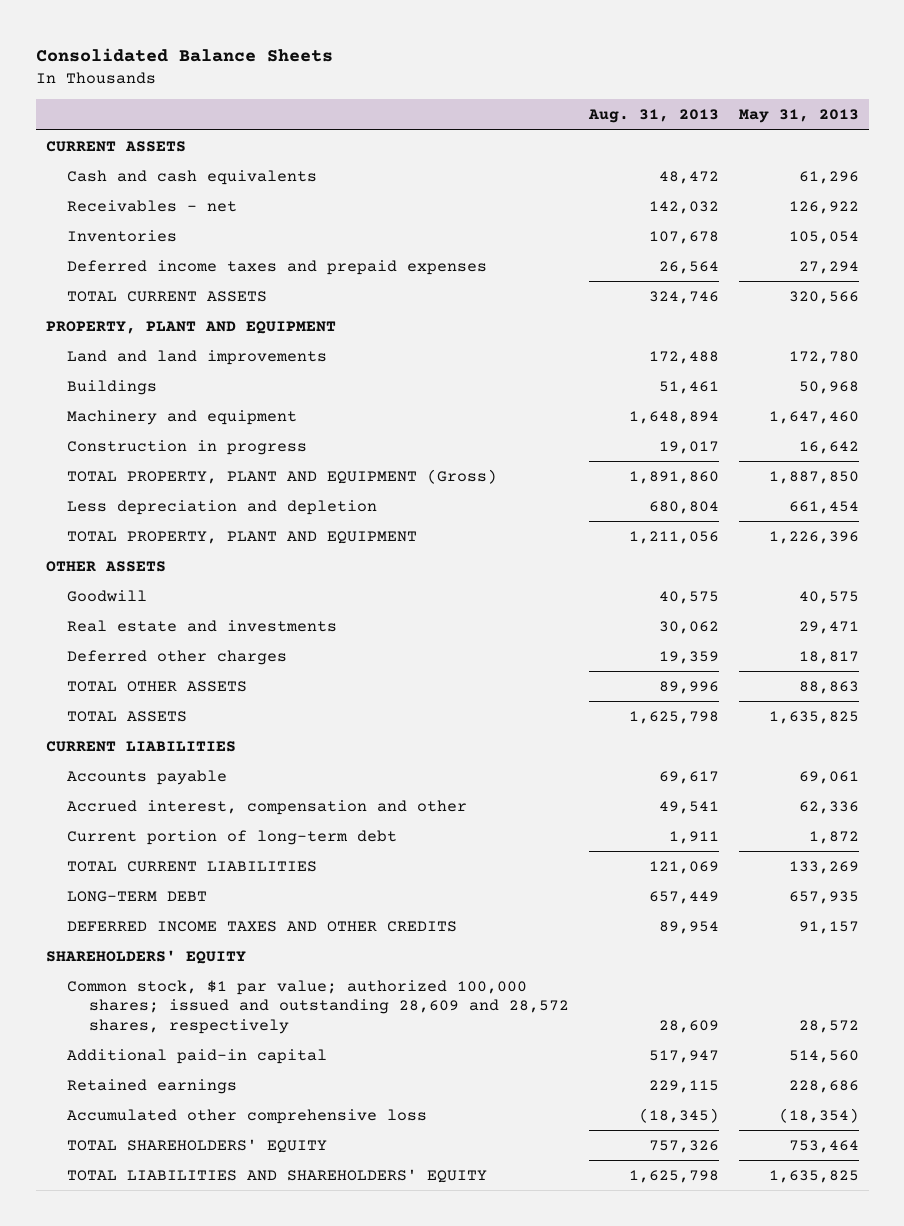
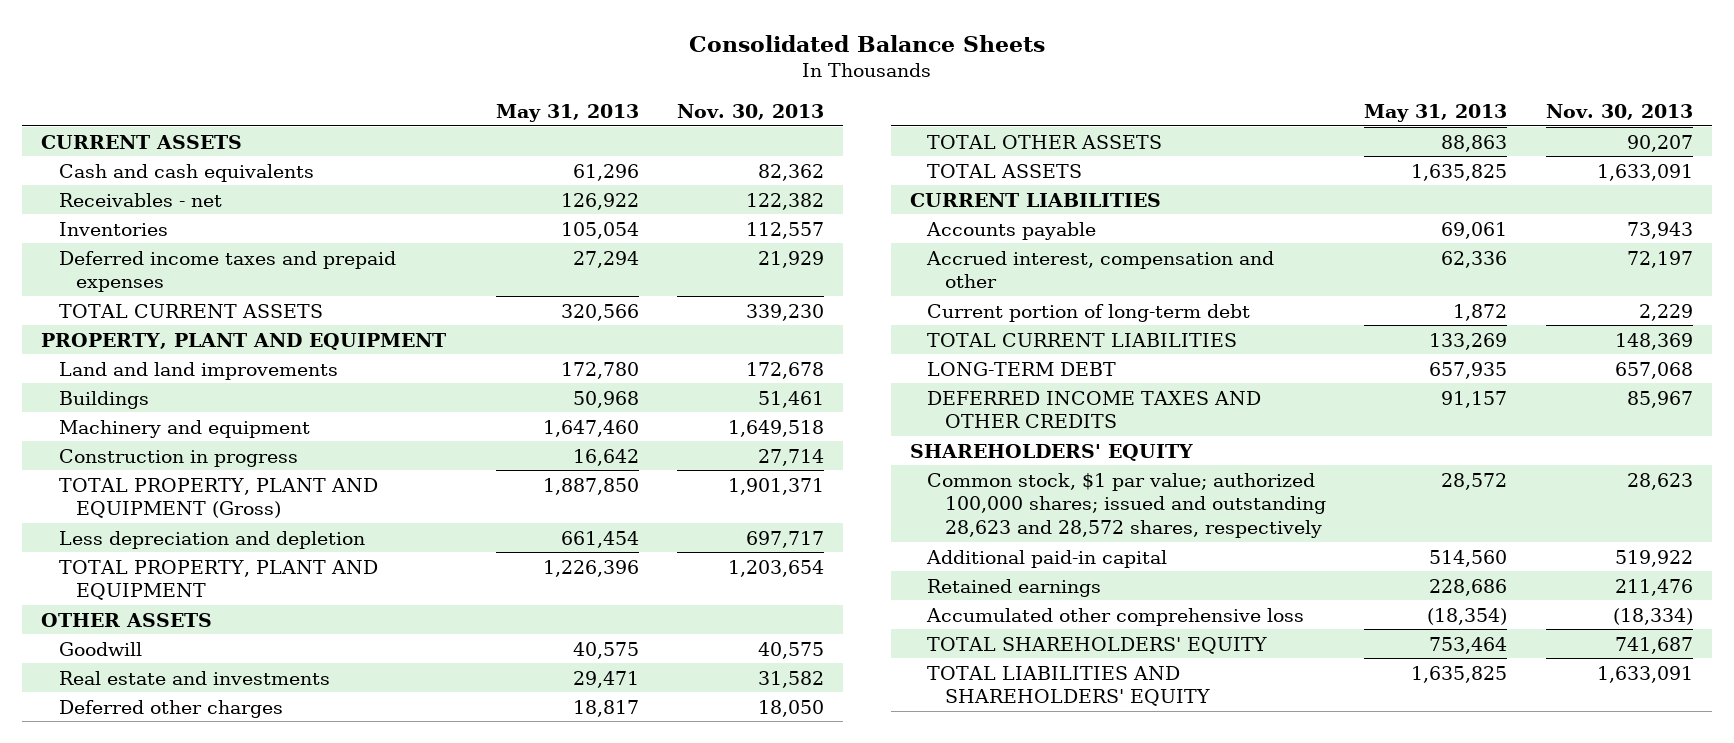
[587,109,719,124] Aug. 31, 2013 -> none
none -> [677,104,825,121] Nov. 30, 2013
[67,979,570,1034] Common stock, $1 par value; authorized 100,000 shares; issued and outstanding 28,609 and 28,572 shares, respectively -> [927,472,1327,539] Common stock, $1 par value; authorized 100,000 shares; issued and outstanding 28,623 and 28,572 shares, respectively

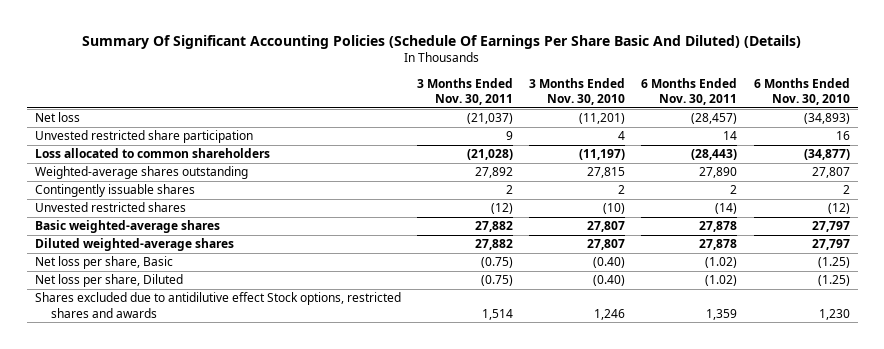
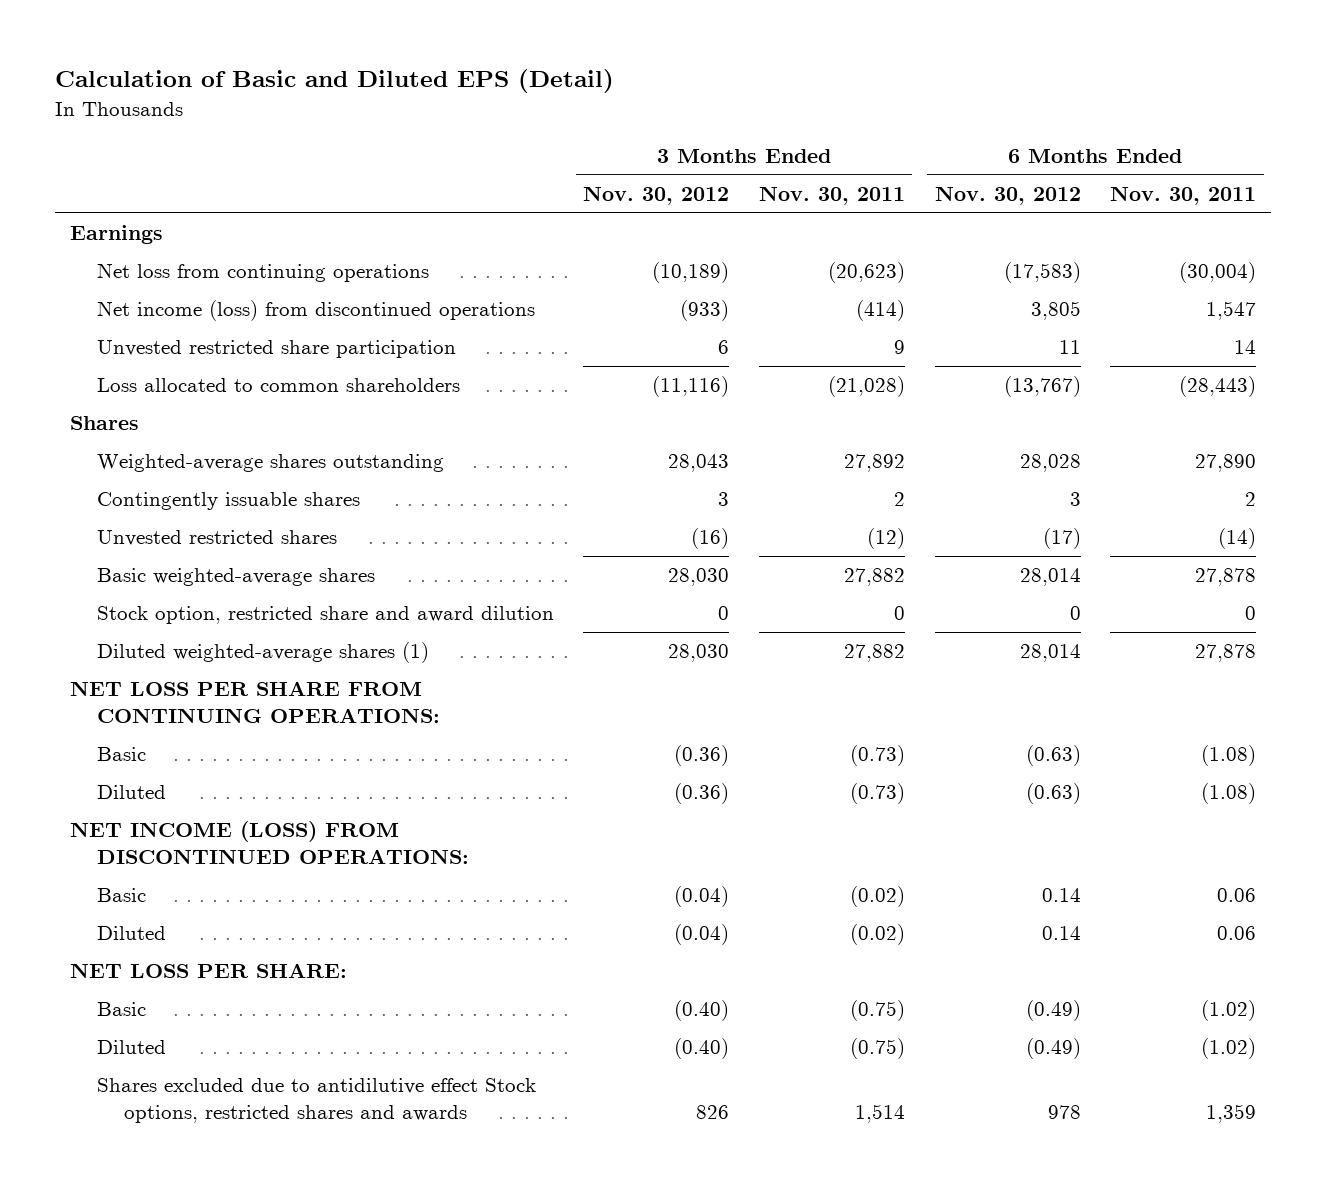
[82,34,802,49] Summary Of Significant Accounting Policies (Schedule Of Earnings Per Share Basic And Diluted) (Details) -> [54,69,614,94] Calculation of Basic and Diluted EPS (Detail)
[529,77,626,106] 3 Months Ended Nov. 30, 2010 -> none
[753,77,850,106] 6 Months Ended Nov. 30, 2010 -> none
none -> [583,185,730,205] Nov. 30, 2012
none -> [934,185,1081,205] Nov. 30, 2012
[34,112,80,123] Net loss -> none
none -> [69,225,163,245] Earnings
none -> [96,263,429,283] Net loss from continuing operations
none -> [96,300,535,322] Net income (loss) from discontinued operations
none -> [69,416,139,431] Shares
none -> [96,606,554,625] Stock option, restricted share and award dilution
[34,238,234,252] Diluted weighted-average shares -> [96,642,429,664] Diluted weighted-average shares (1)
none -> [69,681,440,724] NET LOSS PER SHARE FROM CONTINUING OPERATIONS:
none -> [96,747,146,762] Basic
none -> [96,785,166,800] Diluted
none -> [69,821,469,865] NET INCOME (LOSS) FROM DISCONTINUED OPERATIONS:
none -> [96,888,146,903] Basic
none -> [96,926,166,941] Diluted
none -> [69,963,347,979] NET LOSS PER SHARE:
[34,256,173,270] Net loss per share, Basic -> [96,1002,146,1017] Basic
[34,274,183,288] Net loss per share, Diluted -> [96,1040,166,1055] Diluted

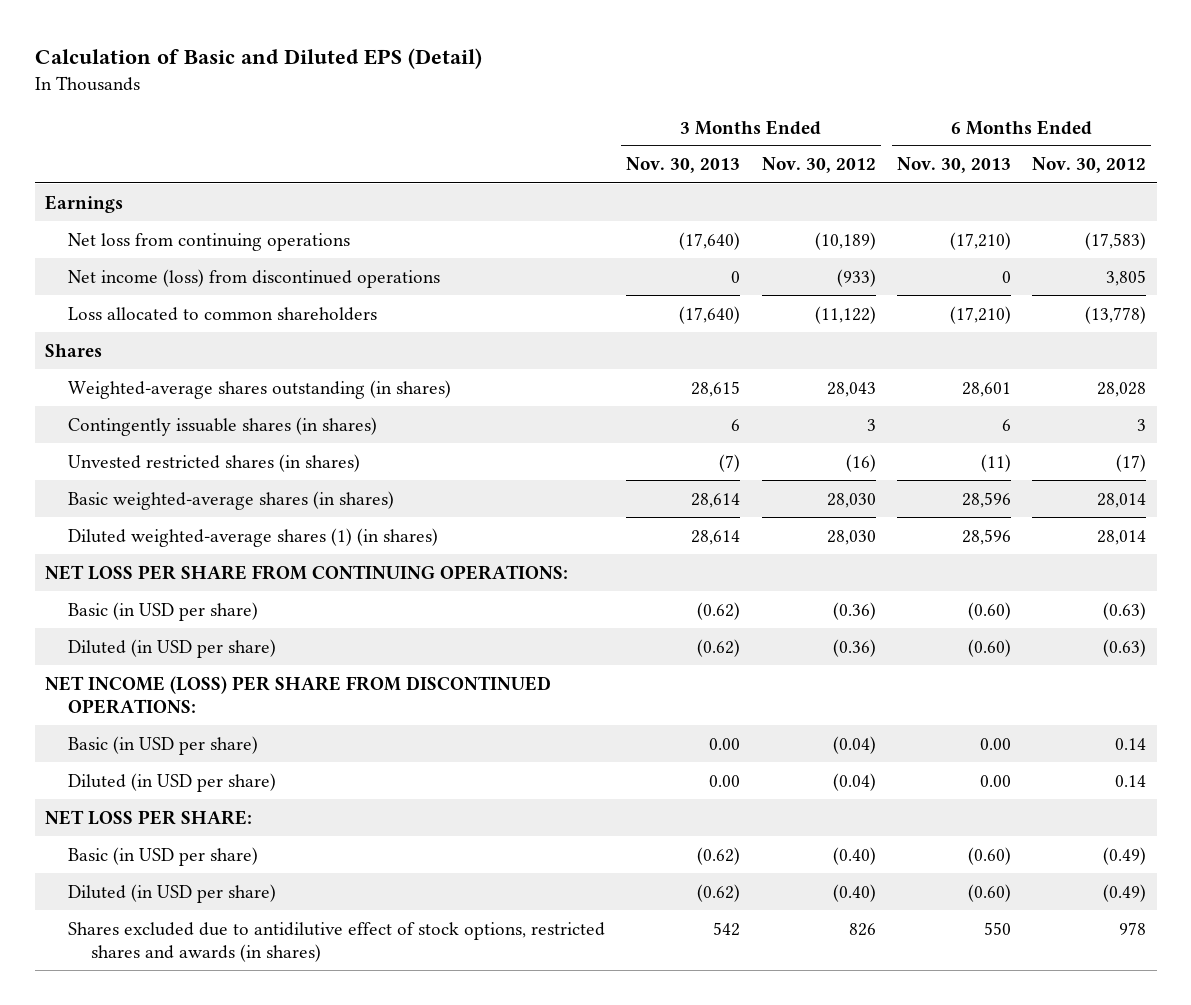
[759,185,906,205] Nov. 30, 2011 -> none
[1110,185,1257,205] Nov. 30, 2011 -> none
none -> [626,157,741,174] Nov. 30, 2013
none -> [896,157,1011,174] Nov. 30, 2013
[96,340,456,359] Unvested restricted share participation -> none
[652,376,730,398] (11,116) -> [814,305,876,324] (11,122)
[1003,376,1081,398] (13,767) -> [1085,305,1147,324] (13,778)
[96,606,554,625] Stock option, restricted share and award dilution -> none
[96,454,444,473] Weighted-average shares outstanding -> [68,379,452,399] Weighted-average shares outstanding (in shares)
[96,492,360,511] Contingently issuable shares -> [68,416,378,436] Contingently issuable shares (in shares)
[96,530,337,547] Unvested restricted shares -> [68,453,361,472] Unvested restricted shares (in shares)
[96,568,375,587] Basic weighted-average shares -> [68,490,395,510] Basic weighted-average shares (in shares)
[96,642,429,664] Diluted weighted-average shares (1) -> [68,527,439,547] Diluted weighted-average shares (1) (in shares)
[96,747,146,762] Basic -> [68,601,259,621] Basic (in USD per share)
[96,785,166,800] Diluted -> [68,638,277,658] Diluted (in USD per share)
[69,821,469,865] NET INCOME (LOSS) FROM DISCONTINUED OPERATIONS: -> [45,675,552,714] NET INCOME (LOSS) PER SHARE FROM DISCONTINUED OPERATIONS:
[96,888,146,903] Basic -> [68,735,259,755] Basic (in USD per share)
[96,926,166,941] Diluted -> [68,772,277,792] Diluted (in USD per share)
[96,1002,146,1017] Basic -> [68,846,259,866] Basic (in USD per share)
[96,1040,166,1055] Diluted -> [68,883,277,903] Diluted (in USD per share)
[96,1078,536,1124] Shares excluded due to antidilutive effect Stock options, restricted shares and awards -> [68,921,606,962] Shares excluded due to antidilutive effect of stock options, restricted shares and awards (in shares)

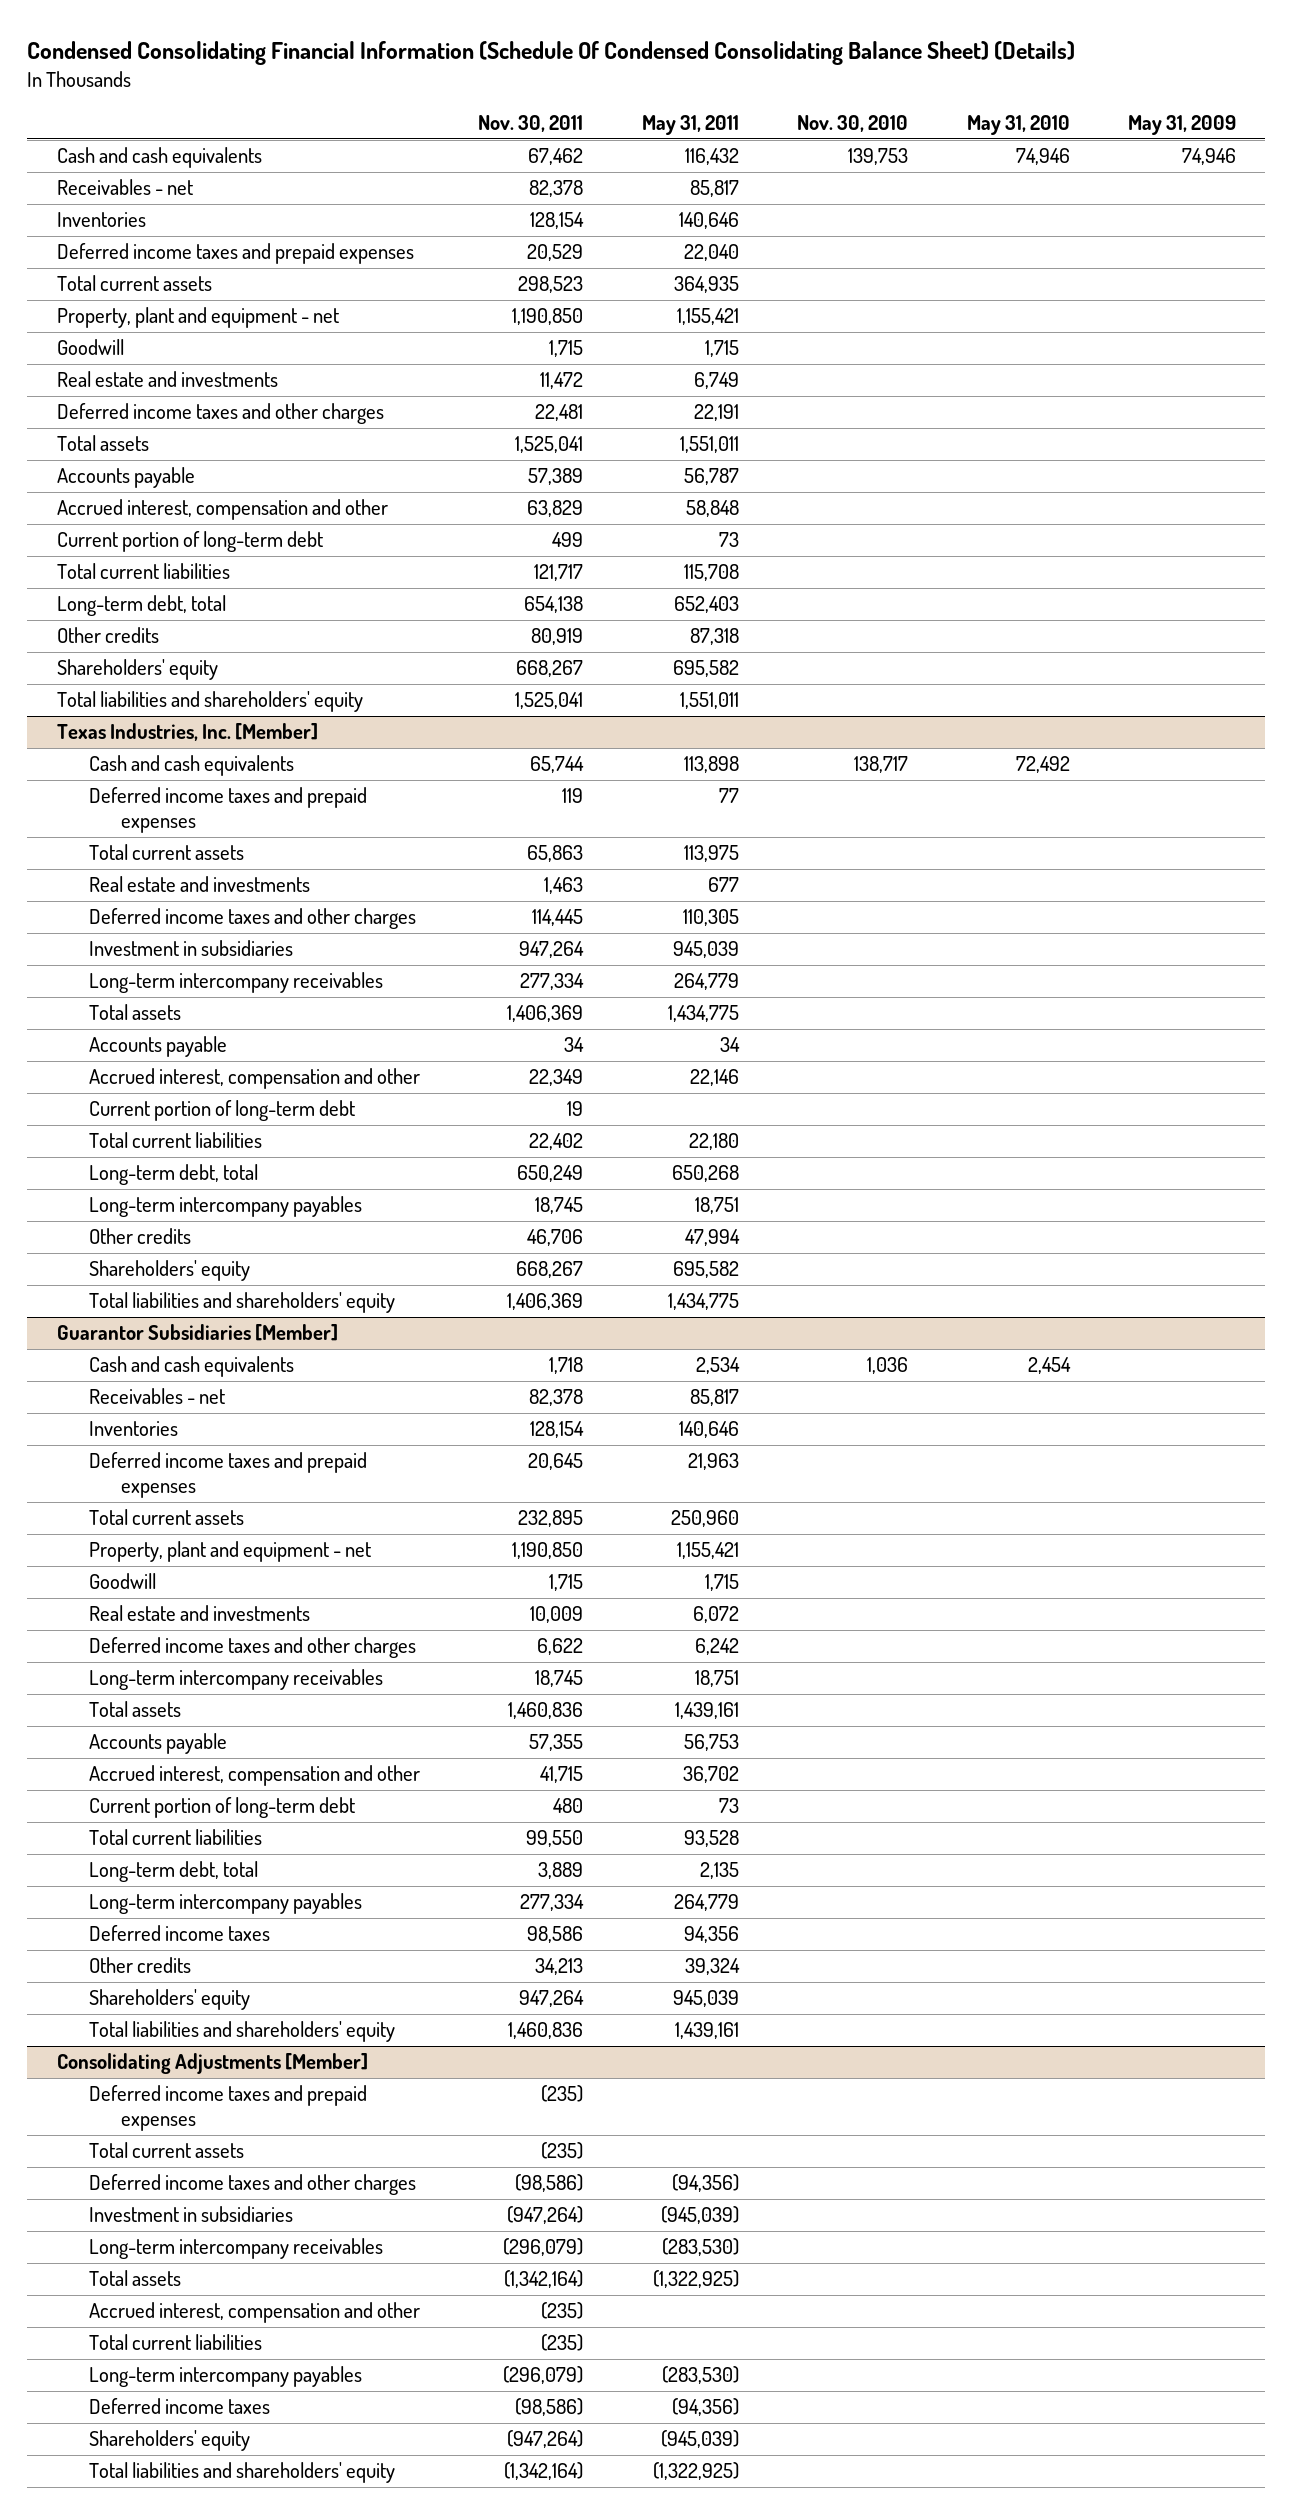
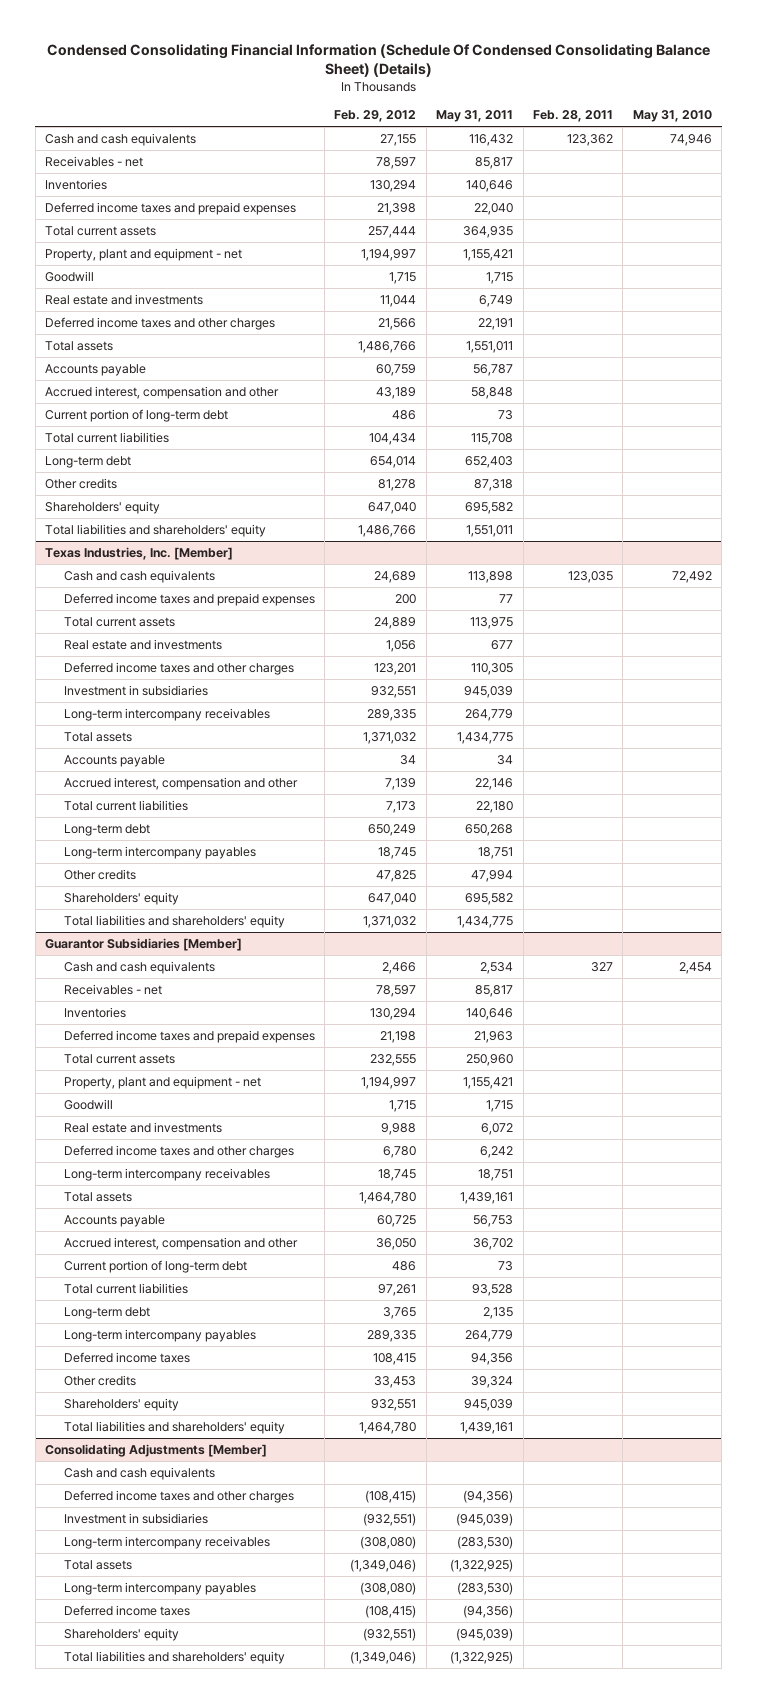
[478,115,584,133] Nov. 30, 2011 -> none
[797,115,909,133] Nov. 30, 2010 -> none
[1128,115,1237,136] May 31, 2009 -> none
none -> [334,110,417,123] Feb. 29, 2012
none -> [533,110,614,123] Feb. 28, 2011
[56,595,226,617] Long-term debt, total -> [45,455,132,468] Long-term debt
[88,1100,355,1122] Current portion of long-term debt -> none
[88,1164,258,1186] Long-term debt, total -> [63,823,150,836] Long-term debt
[88,1861,258,1883] Long-term debt, total -> [63,1306,150,1319] Long-term debt
[88,2085,367,2132] Deferred income taxes and prepaid expenses -> none
[88,2142,244,2159] Total current assets -> none
none -> [63,1466,215,1480] Cash and cash equivalents
[88,2302,420,2324] Accrued interest, compensation and other -> none
[88,2334,262,2351] Total current liabilities -> none

